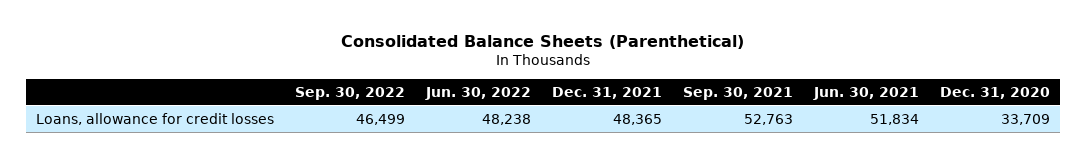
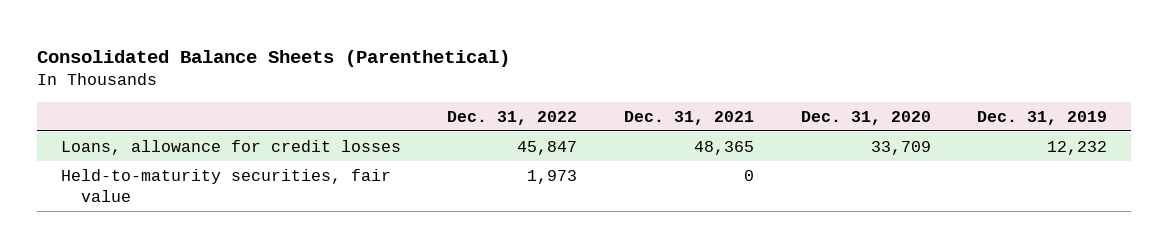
[295,86,406,100] Sep. 30, 2022 -> none
[425,86,532,100] Jun. 30, 2022 -> none
[682,86,793,100] Sep. 30, 2021 -> none
[812,86,919,100] Jun. 30, 2021 -> none
none -> [447,110,578,125] Dec. 31, 2022
none -> [977,110,1108,125] Dec. 31, 2019
none -> [60,168,391,203] Held-to-maturity securities, fair value

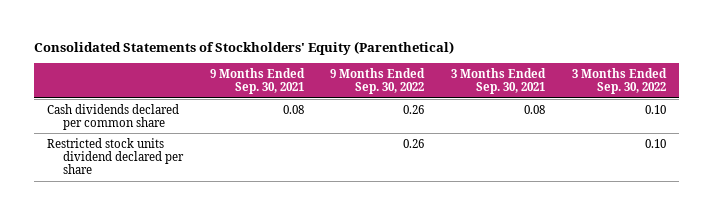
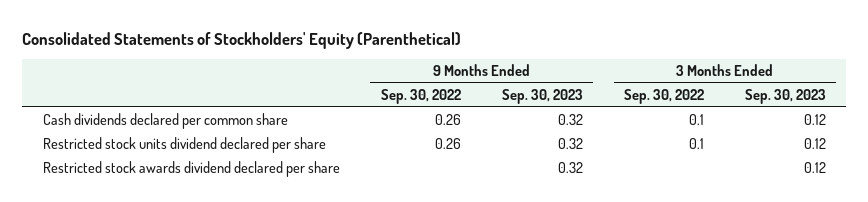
[209,67,305,95] 9 Months Ended Sep. 30, 2021 -> none
[451,67,547,95] 3 Months Ended Sep. 30, 2021 -> none
none -> [501,89,583,105] Sep. 30, 2023
none -> [744,89,826,105] Sep. 30, 2023
[644,104,666,114] 0.10 -> [688,114,704,126] 0.1
[644,138,666,148] 0.10 -> [688,138,704,150] 0.1
none -> [42,161,340,178] Restricted stock awards dividend declared per share

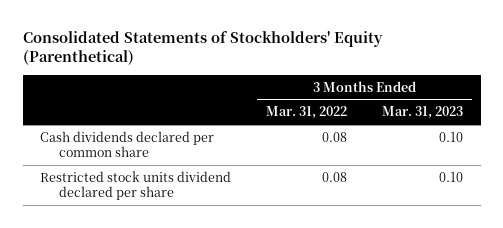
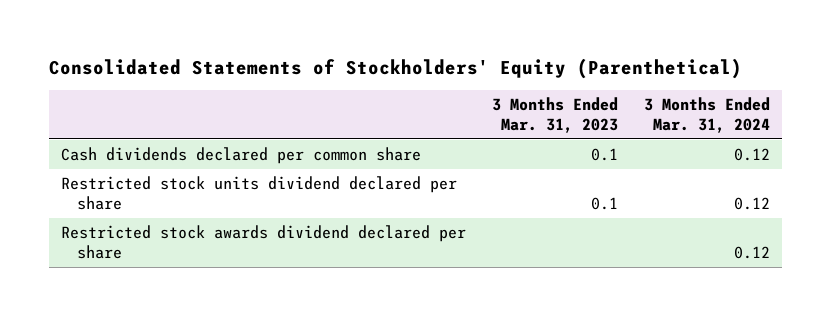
[266,106,348,120] Mar. 31, 2022 -> none
none -> [643,97,770,134] 3 Months Ended Mar. 31, 2024
[439,131,464,142] 0.10 -> [590,148,618,162] 0.1
[439,171,464,182] 0.10 -> [590,197,618,211] 0.1
none -> [61,225,467,260] Restricted stock awards dividend declared per share

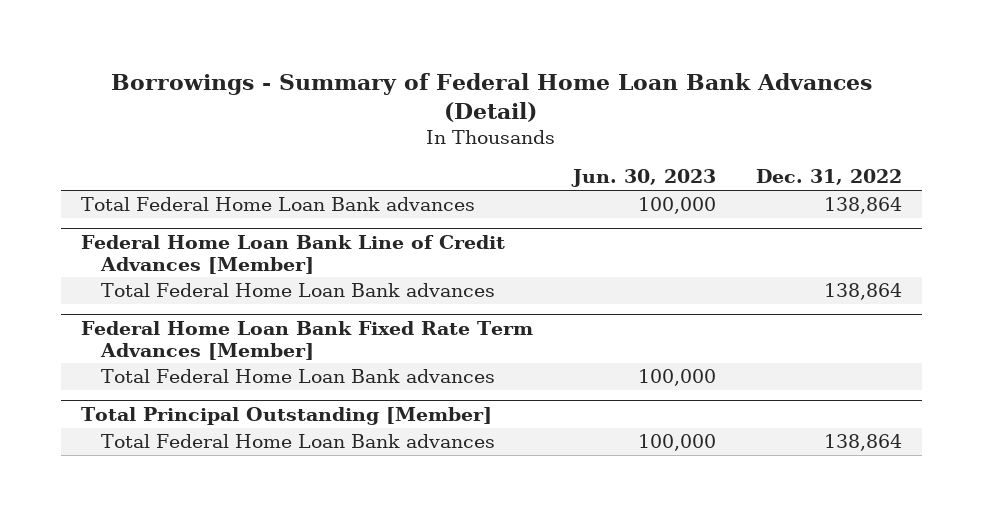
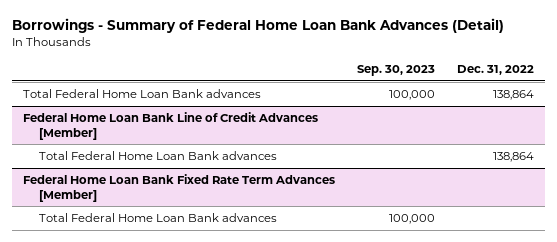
[570,169,716,188] Jun. 30, 2023 -> none
none -> [357,65,436,77] Sep. 30, 2023
[80,407,492,426] Total Principal Outstanding [Member] -> none
[101,434,496,449] Total Federal Home Loan Bank advances -> none

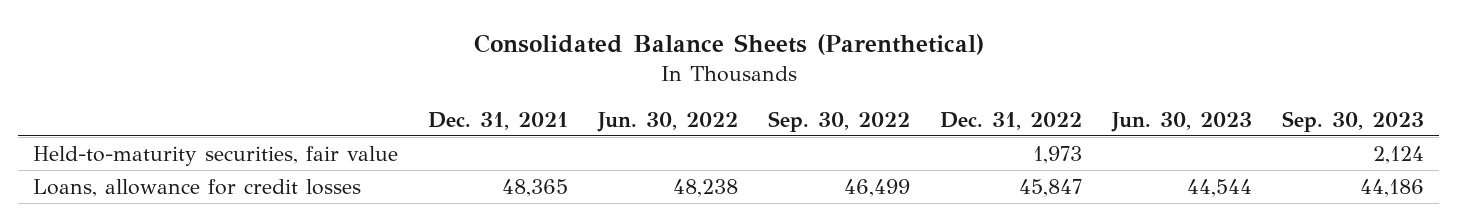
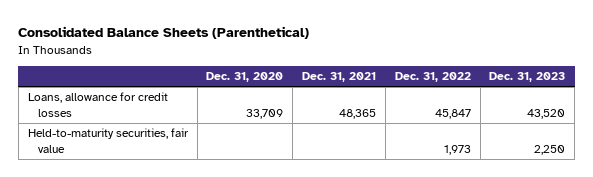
[597,111,739,132] Jun. 30, 2022 -> none
[768,110,911,132] Sep. 30, 2022 -> none
[1111,111,1253,132] Jun. 30, 2023 -> none
[1281,110,1424,132] Sep. 30, 2023 -> none
none -> [206,72,284,83] Dec. 31, 2020
none -> [489,72,566,83] Dec. 31, 2023
[33,145,399,166] Held-to-maturity securities, fair value -> [27,128,189,153] Held-to-maturity securities, fair value

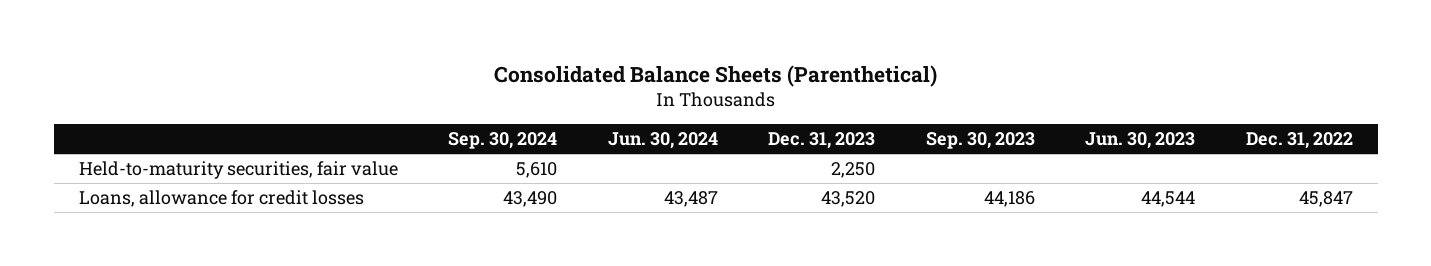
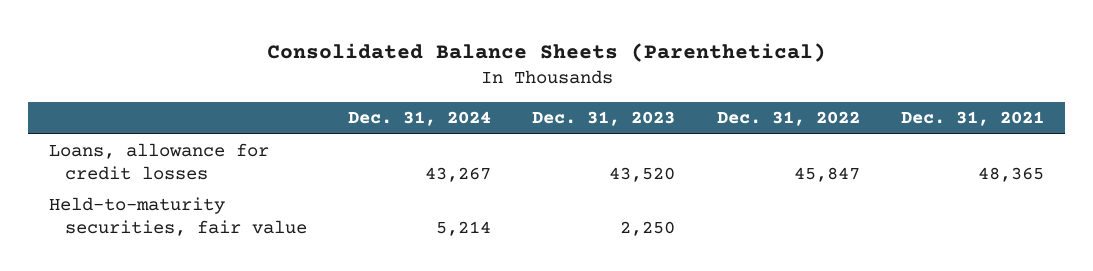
[448,132,558,150] Sep. 30, 2024 -> none
[607,132,718,150] Jun. 30, 2024 -> none
[925,132,1035,150] Sep. 30, 2023 -> none
[1085,132,1196,150] Jun. 30, 2023 -> none
none -> [348,111,492,127] Dec. 31, 2024
none -> [901,111,1045,127] Dec. 31, 2021
[78,161,398,180] Held-to-maturity securities, fair value -> [49,197,307,236] Held-to-maturity securities, fair value

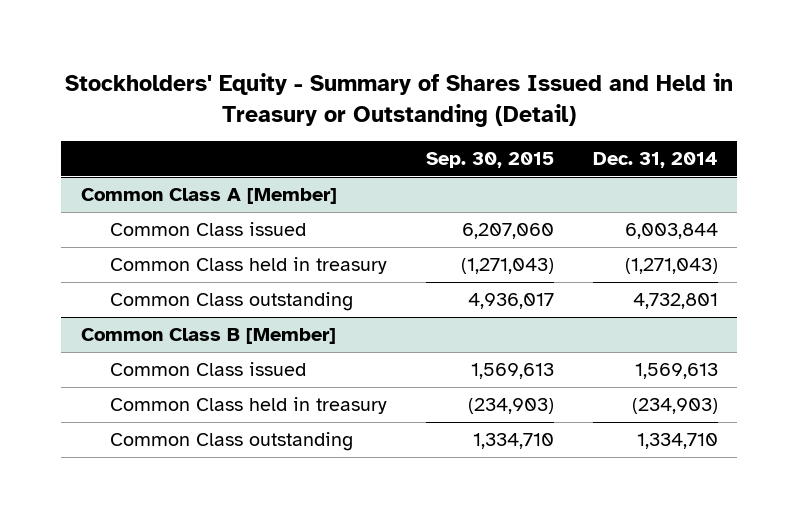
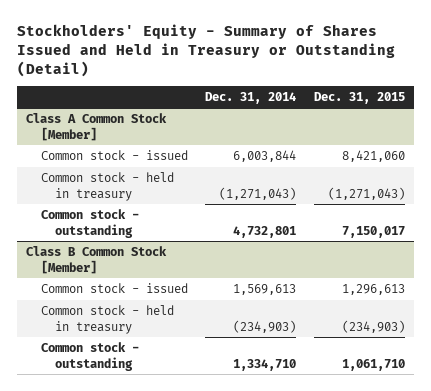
[425,152,554,169] Sep. 30, 2015 -> none
none -> [314,91,406,104] Dec. 31, 2015
[80,188,337,205] Common Class A [Member] -> [26,113,168,141] Class A Common Stock [Member]
[109,222,306,237] Common Class issued -> [40,150,188,161] Common stock - issued
[109,257,387,275] Common Class held in treasury -> [40,172,174,201] Common stock - held in treasury
[109,292,353,312] Common Class outstanding -> [40,209,139,238] Common stock - outstanding
[80,328,336,345] Common Class B [Member] -> [26,246,168,274] Class B Common Stock [Member]
[109,362,306,377] Common Class issued -> [40,283,188,294] Common stock - issued
[109,397,387,415] Common Class held in treasury -> [40,305,174,334] Common stock - held in treasury
[109,432,353,452] Common Class outstanding -> [40,342,139,371] Common stock - outstanding

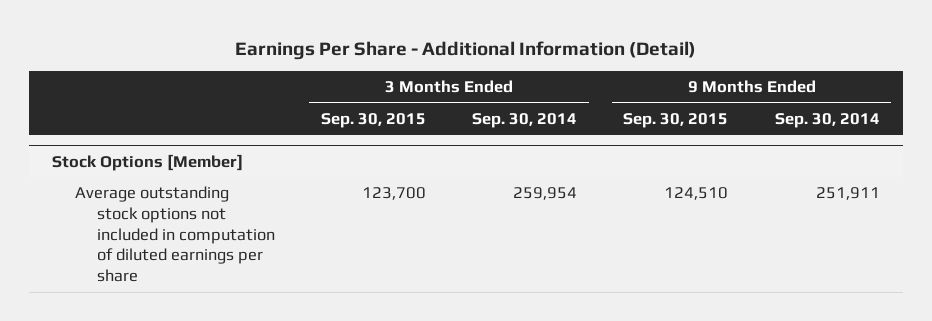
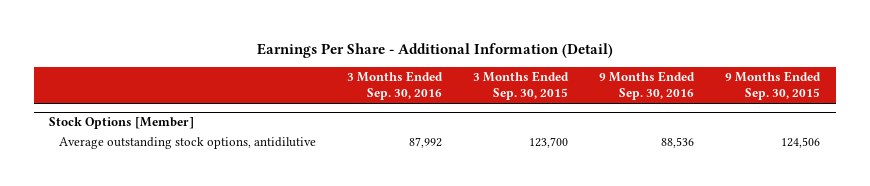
[472,112,578,128] Sep. 30, 2014 -> none
[774,112,880,128] Sep. 30, 2014 -> none
none -> [347,71,444,101] 3 Months Ended Sep. 30, 2016
none -> [599,71,696,101] 9 Months Ended Sep. 30, 2016
[74,186,275,283] Average outstanding stock options not included in computation of diluted earnings per share -> [59,137,317,150] Average outstanding stock options, antidilutive
[664,187,729,201] 124,510 -> [781,137,821,149] 124,506

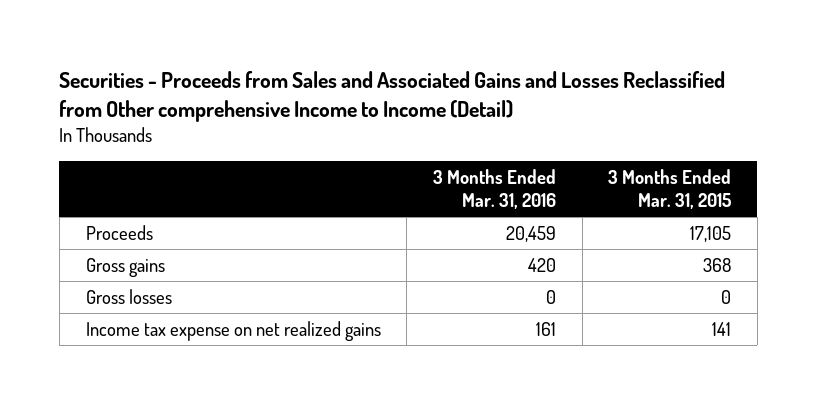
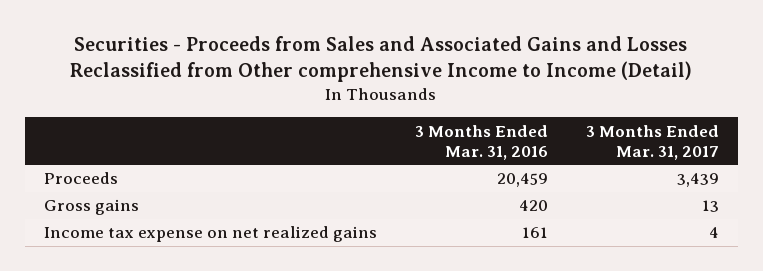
[608,168,732,210] 3 Months Ended Mar. 31, 2015 -> none
none -> [585,124,719,160] 3 Months Ended Mar. 31, 2017
[85,288,172,304] Gross losses -> none

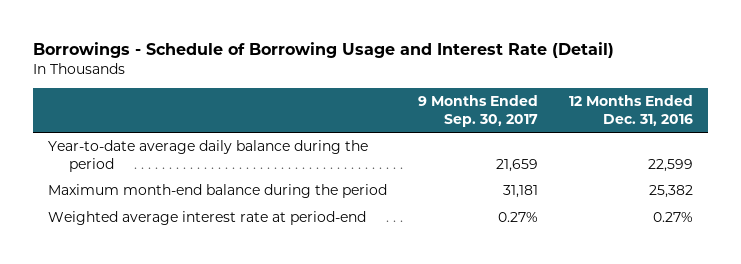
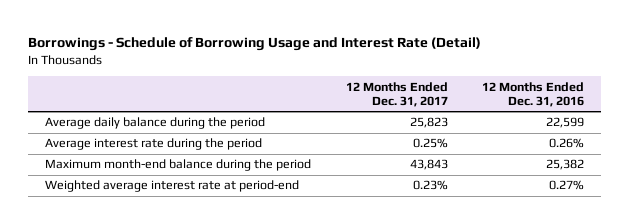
[418,95,539,127] 9 Months Ended Sep. 30, 2017 -> none
none -> [345,81,448,108] 12 Months Ended Dec. 31, 2017
[48,140,369,172] Year-to-date average daily balance during the period -> [45,117,266,130] Average daily balance during the period
none -> [45,138,263,151] Average interest rate during the period

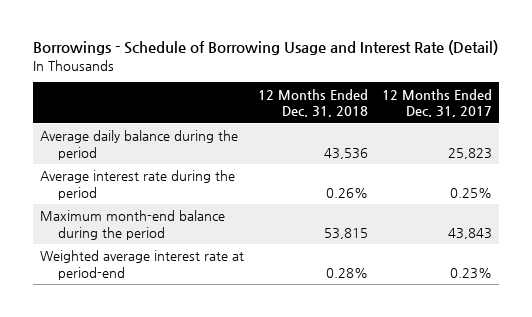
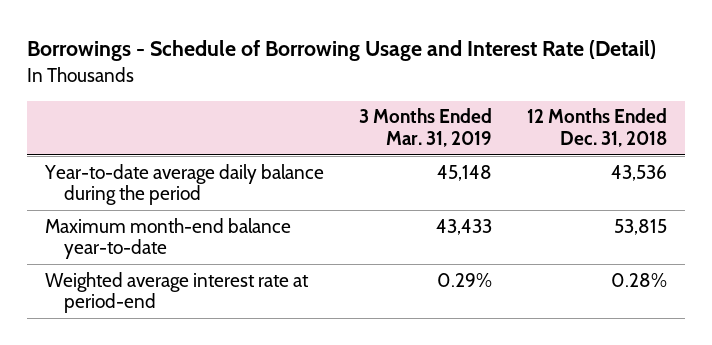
[381,88,492,117] 12 Months Ended Dec. 31, 2017 -> none
none -> [358,108,492,148] 3 Months Ended Mar. 31, 2019
[39,170,235,200] Average interest rate during the period -> none
[39,130,238,160] Average daily balance during the period -> [43,163,324,206] Year-to-date average daily balance during the period
[39,210,225,240] Maximum month-end balance during the period -> [44,217,291,260] Maximum month-end balance year-to-date

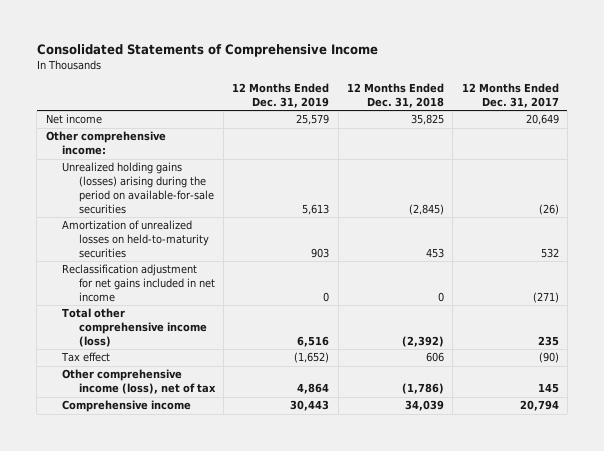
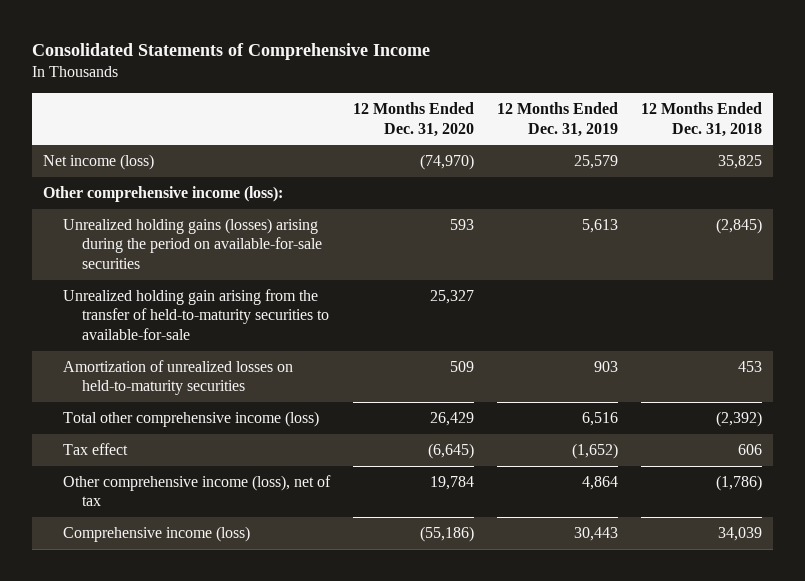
[461,83,559,109] 12 Months Ended Dec. 31, 2017 -> none
none -> [352,102,474,137] 12 Months Ended Dec. 31, 2020
[45,114,102,125] Net income -> [43,154,155,171] Net income (loss)
[45,131,166,156] Other comprehensive income: -> [43,186,284,203] Other comprehensive income (loss):
none -> [62,289,330,340] Unrealized holding gain arising from the transfer of held-to-maturity securities to available-for-sale
[62,264,215,303] Reclassification adjustment for net gains included in net income -> none
[62,400,192,413] Comprehensive income -> [62,526,250,543] Comprehensive income (loss)

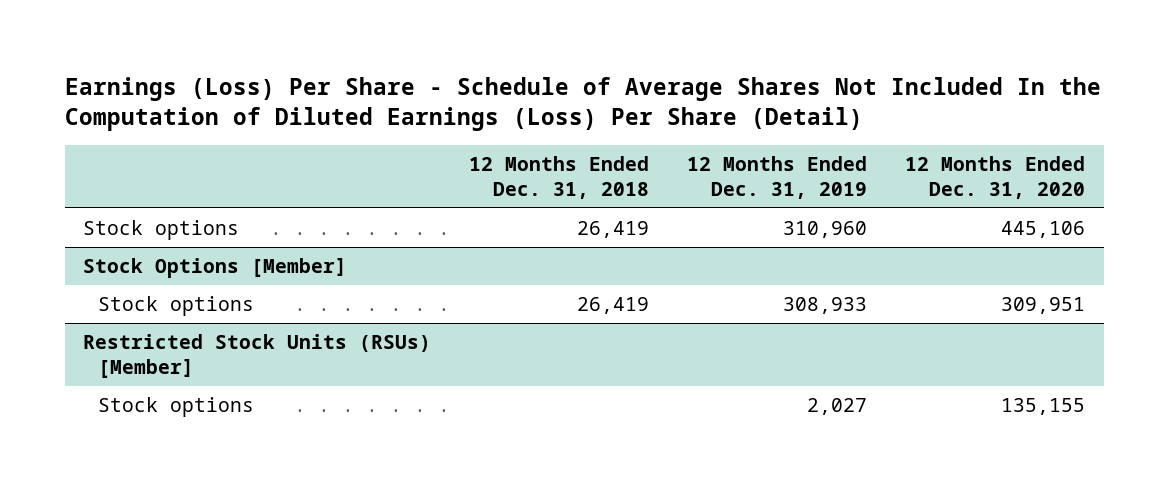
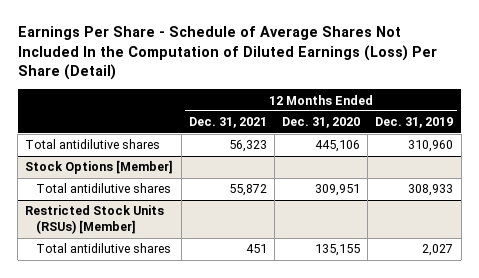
[64,76,1101,132] Earnings (Loss) Per Share - Schedule of Average Shares Not Included In the Computation of Diluted Earnings (Loss) Per Share (Detail) -> [17,26,437,81] Earnings Per Share - Schedule of Average Shares Not Included In the Computation of Diluted Earnings (Loss) Per Share (Detail)
[469,155,650,199] 12 Months Ended Dec. 31, 2018 -> none
none -> [188,117,267,129] Dec. 31, 2021
[83,220,240,241] Stock options -> [25,139,161,150] Total antidilutive shares
[98,296,255,317] Stock options -> [36,183,172,194] Total antidilutive shares
[98,397,255,418] Stock options -> [36,243,172,254] Total antidilutive shares

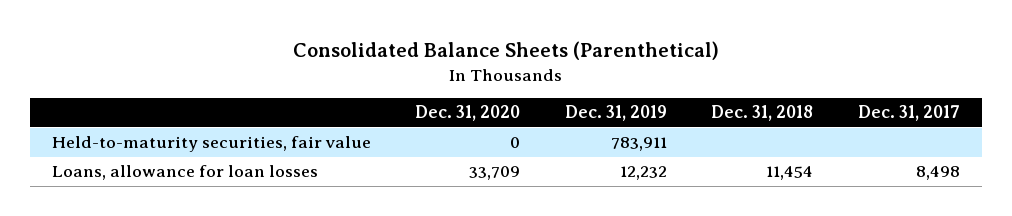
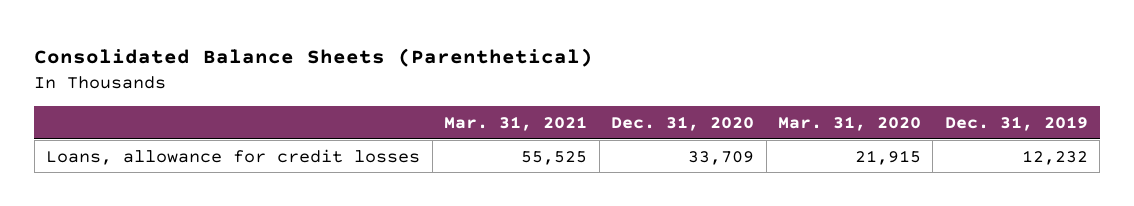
[711,105,814,122] Dec. 31, 2018 -> none
[857,105,960,122] Dec. 31, 2017 -> none
none -> [444,115,588,131] Mar. 31, 2021
none -> [777,115,921,131] Mar. 31, 2020
[52,136,372,153] Held-to-maturity securities, fair value -> none
[52,165,319,181] Loans, allowance for loan losses -> [46,148,421,165] Loans, allowance for credit losses

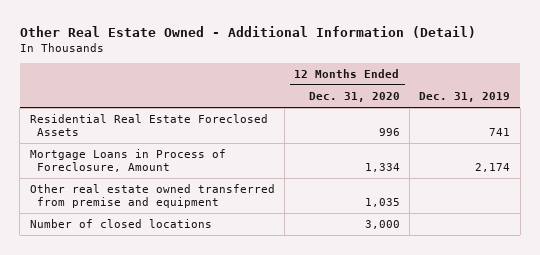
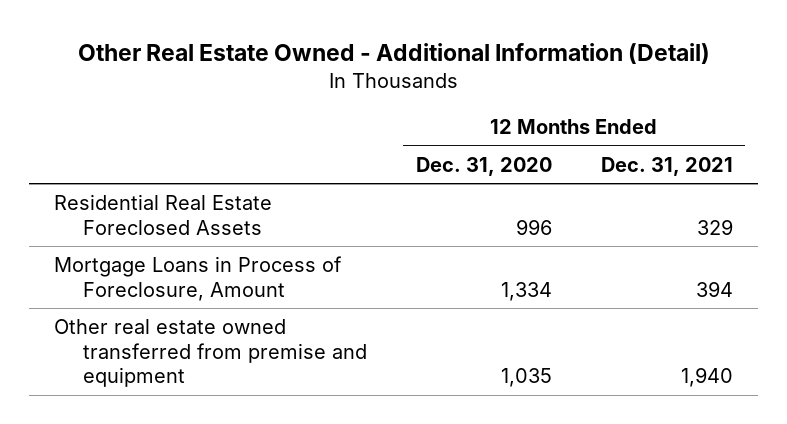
[419,92,511,103] Dec. 31, 2019 -> none
none -> [600,156,733,176] Dec. 31, 2021
[29,219,212,229] Number of closed locations -> none

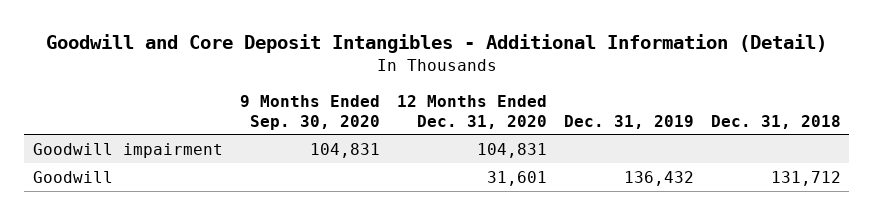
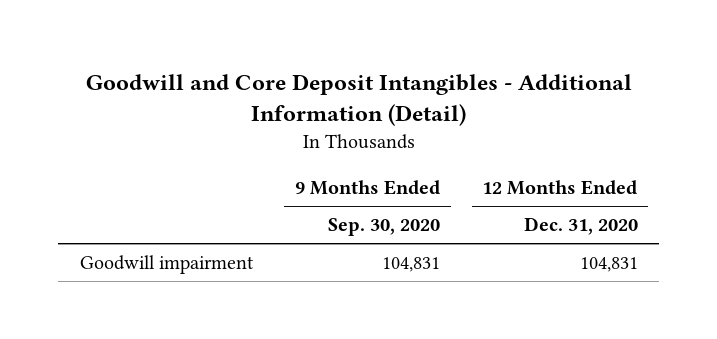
[563,114,694,129] Dec. 31, 2019 -> none
[710,114,841,129] Dec. 31, 2018 -> none
[32,170,113,183] Goodwill -> none

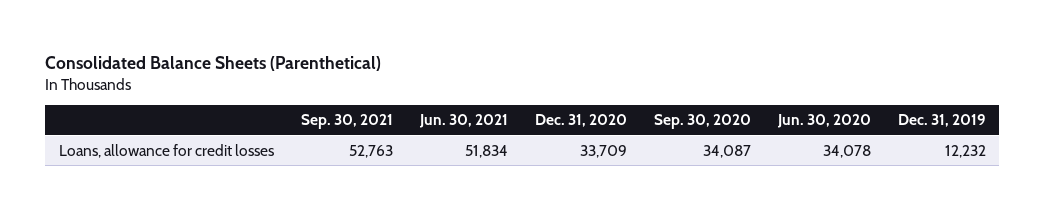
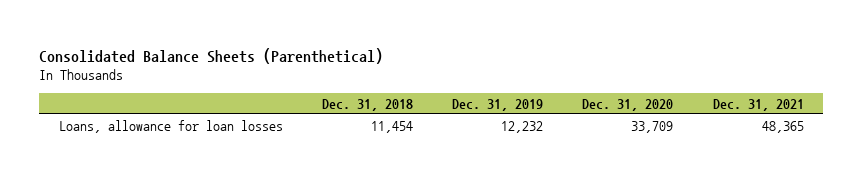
[300,114,393,130] Sep. 30, 2021 -> none
[418,114,508,129] Jun. 30, 2021 -> none
[653,114,751,130] Sep. 30, 2020 -> none
[776,114,871,129] Jun. 30, 2020 -> none
none -> [322,98,414,111] Dec. 31, 2018
none -> [712,98,804,111] Dec. 31, 2021
[58,144,274,159] Loans, allowance for credit losses -> [58,119,283,133] Loans, allowance for loan losses

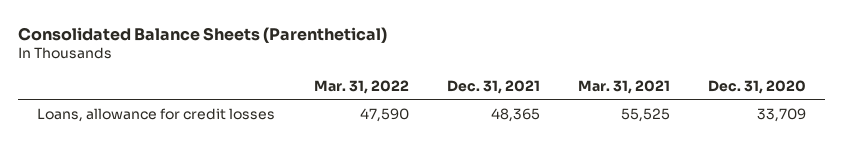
[322,98,414,111] Dec. 31, 2018 -> none
[452,98,544,111] Dec. 31, 2019 -> none
none -> [313,79,409,94] Mar. 31, 2022
none -> [578,79,671,94] Mar. 31, 2021
[58,119,283,133] Loans, allowance for loan losses -> [37,107,276,122] Loans, allowance for credit losses

